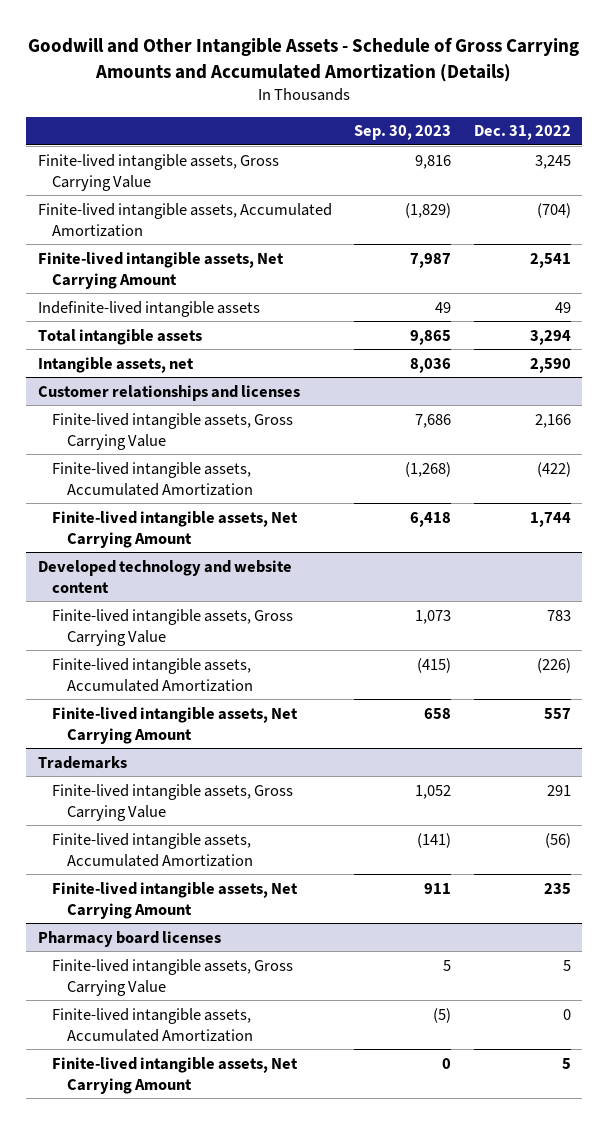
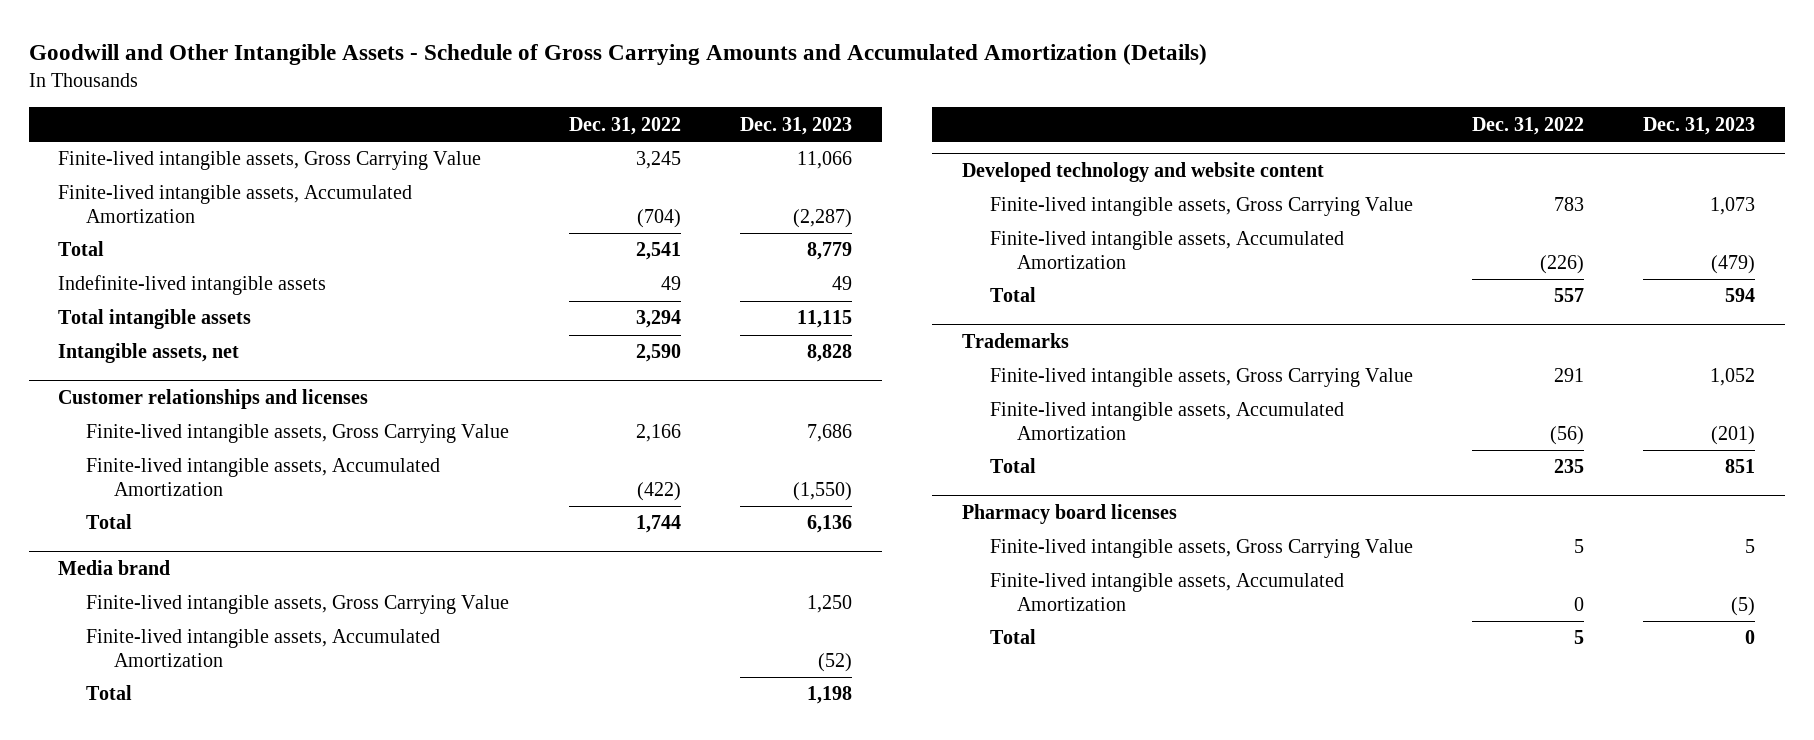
[354,125,452,141] Sep. 30, 2023 -> none
none -> [740,116,853,135] Dec. 31, 2023
[37,251,284,289] Finite-lived intangible assets, Net Carrying Amount -> [58,241,105,257] Total
[52,510,299,548] Finite-lived intangible assets, Net Carrying Amount -> [86,514,133,530] Total
none -> [58,560,171,576] Media brand
none -> [86,595,510,615] Finite-lived intangible assets, Gross Carrying Value
none -> [86,629,441,667] Finite-lived intangible assets, Accumulated Amortization
none -> [86,685,133,701] Total
[52,706,299,744] Finite-lived intangible assets, Net Carrying Amount -> [989,287,1036,303] Total
[52,881,299,919] Finite-lived intangible assets, Net Carrying Amount -> [989,458,1036,474] Total
[52,1056,299,1094] Finite-lived intangible assets, Net Carrying Amount -> [989,629,1036,645] Total

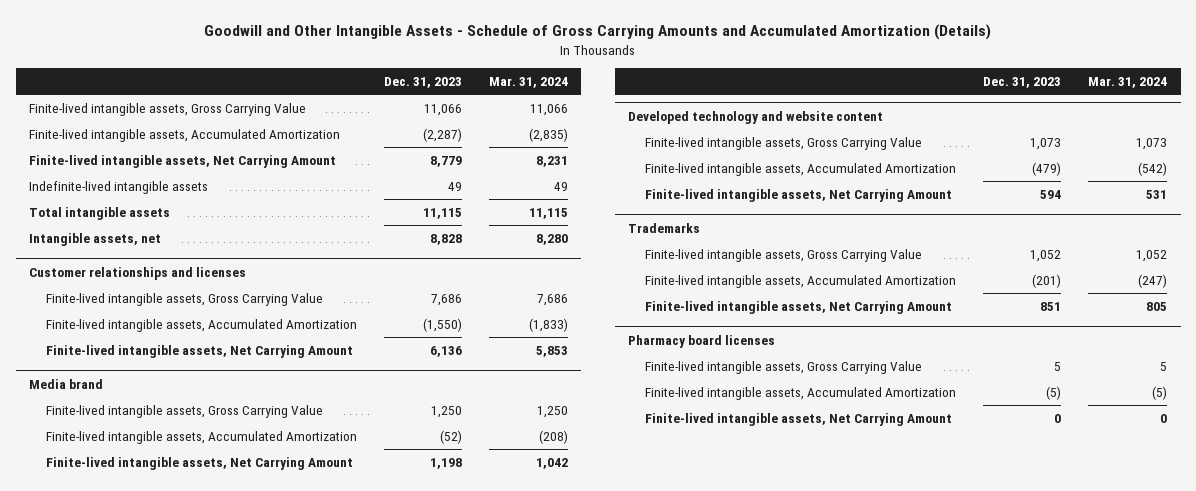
[568,116,681,135] Dec. 31, 2022 -> none
none -> [488,77,568,89] Mar. 31, 2024
[58,241,105,257] Total -> [29,154,337,168] Finite-lived intangible assets, Net Carrying Amount
[86,514,133,530] Total -> [45,344,353,358] Finite-lived intangible assets, Net Carrying Amount
[86,685,133,701] Total -> [45,456,353,470] Finite-lived intangible assets, Net Carrying Amount
[989,287,1036,303] Total -> [645,188,953,202] Finite-lived intangible assets, Net Carrying Amount
[989,458,1036,474] Total -> [645,300,953,314] Finite-lived intangible assets, Net Carrying Amount
[989,629,1036,645] Total -> [645,412,953,426] Finite-lived intangible assets, Net Carrying Amount

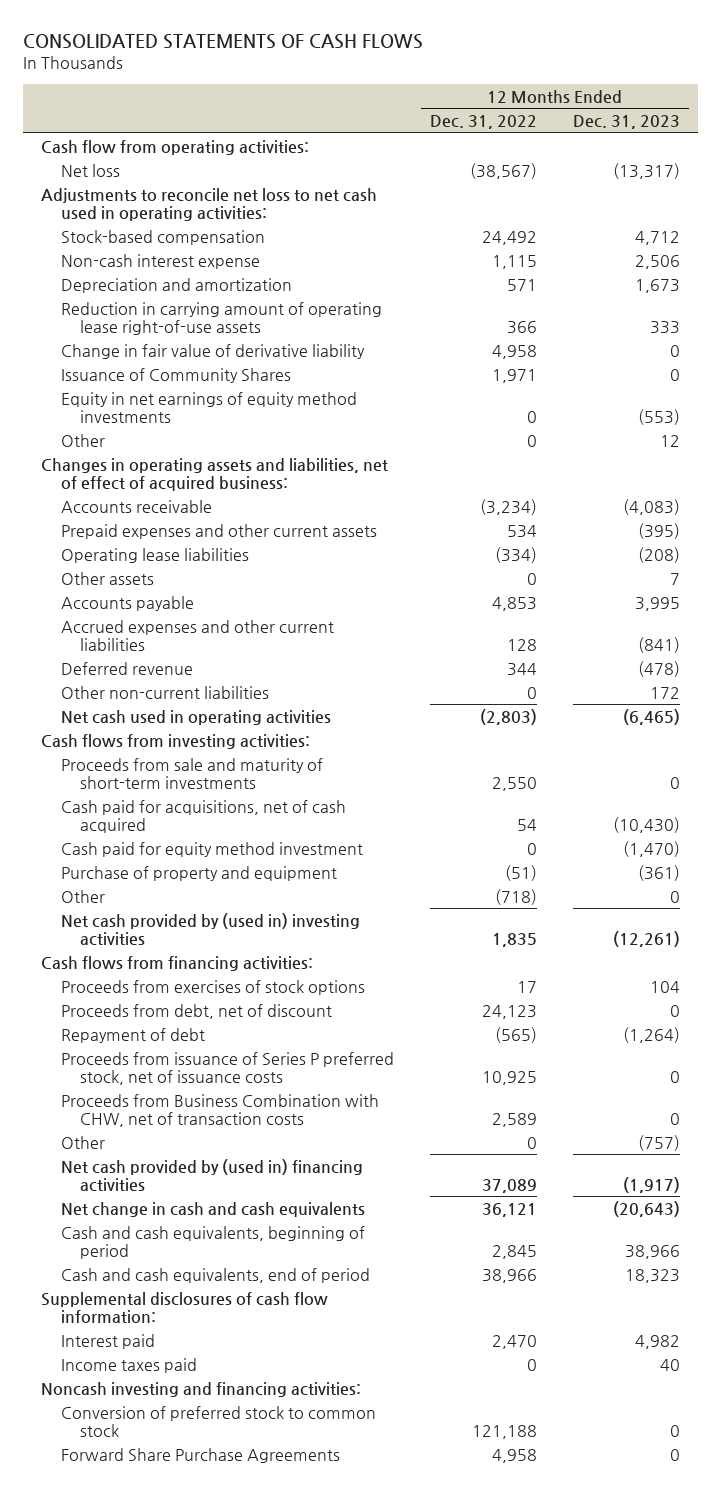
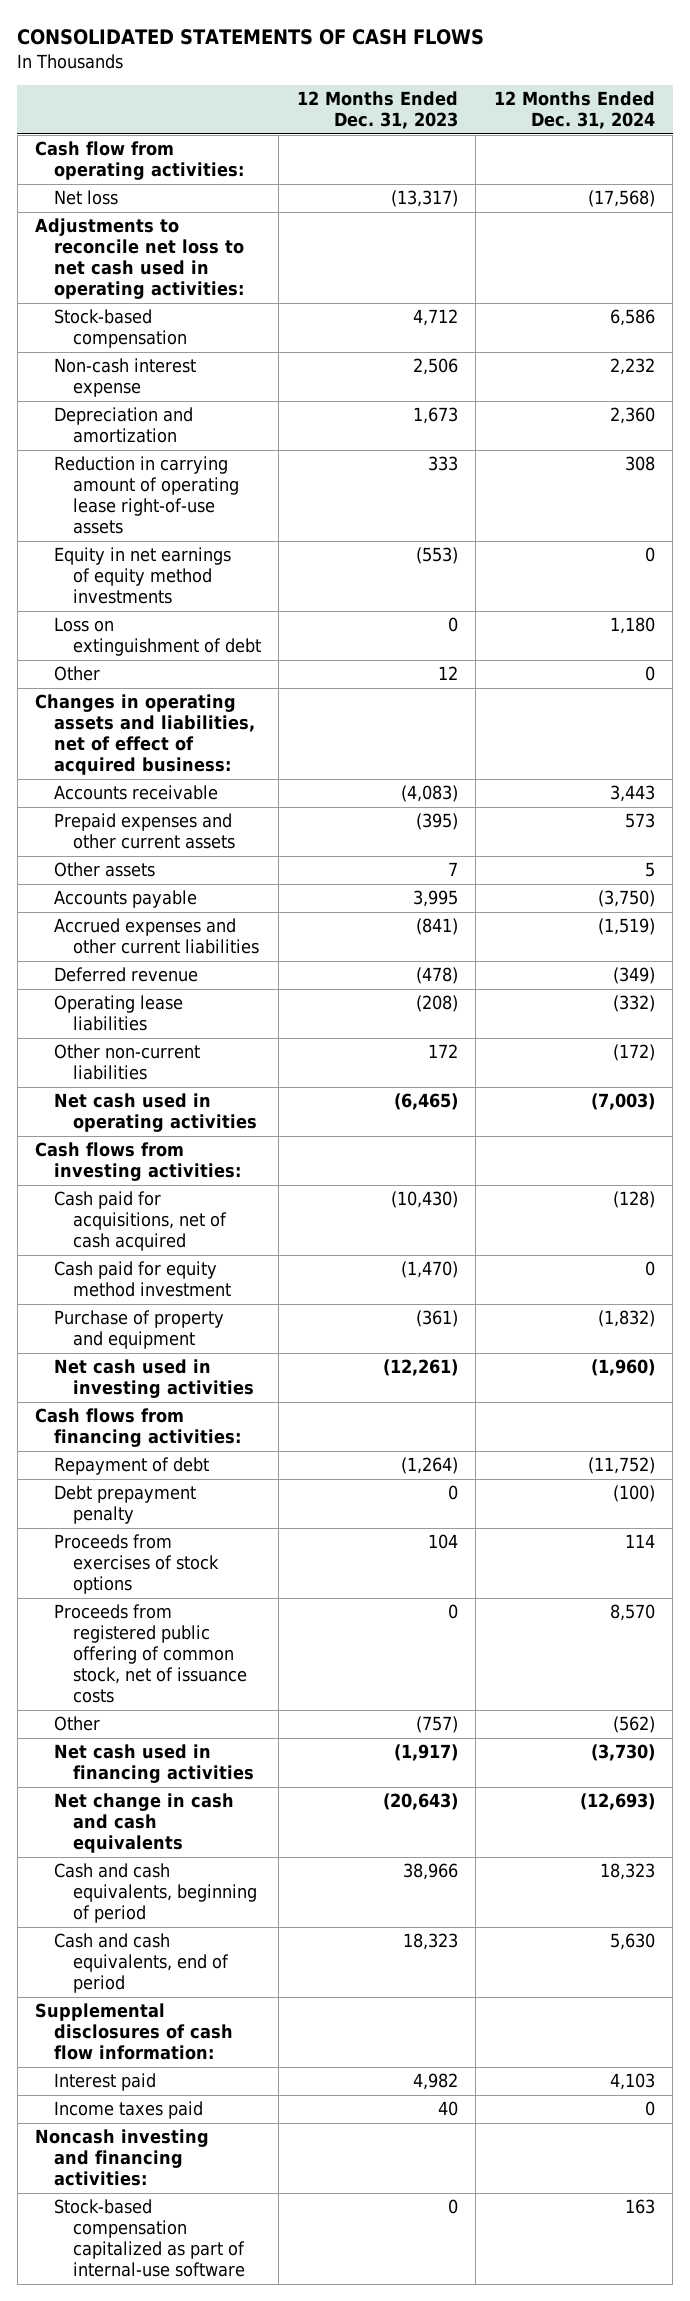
[430,114,538,129] Dec. 31, 2022 -> none
none -> [493,91,655,130] 12 Months Ended Dec. 31, 2024
[60,343,365,359] Change in fair value of derivative liability -> none
[60,367,291,383] Issuance of Community Shares -> none
none -> [53,617,261,657] Loss on extinguishment of debt
[60,547,249,563] Operating lease liabilities -> [53,995,183,1032] Operating lease liabilities
[60,757,323,789] Proceeds from sale and maturity of short-term investments -> none
[60,889,105,903] Other -> none
[60,912,360,946] Net cash provided by (used in) investing activities -> [53,1359,254,1399] Net cash used in investing activities
[60,1003,332,1019] Proceeds from debt, net of discount -> none
[60,1093,379,1127] Proceeds from Business Combination with CHW, net of transaction costs -> none
none -> [53,1485,196,1525] Debt prepayment penalty
[60,979,365,995] Proceeds from exercises of stock options -> [53,1534,219,1595] Proceeds from exercises of stock options
[60,1051,394,1085] Proceeds from issuance of Series P preferred stock, net of issuance costs -> [53,1604,247,1704] Proceeds from registered public offering of common stock, net of issuance costs
[60,1158,363,1192] Net cash provided by (used in) financing activities -> [53,1744,254,1784] Net cash used in financing activities
[60,1405,376,1437] Conversion of preferred stock to common stock -> none
[60,1447,340,1463] Forward Share Purchase Agreements -> none
none -> [53,2199,245,2278] Stock-based compensation capitalized as part of internal-use software

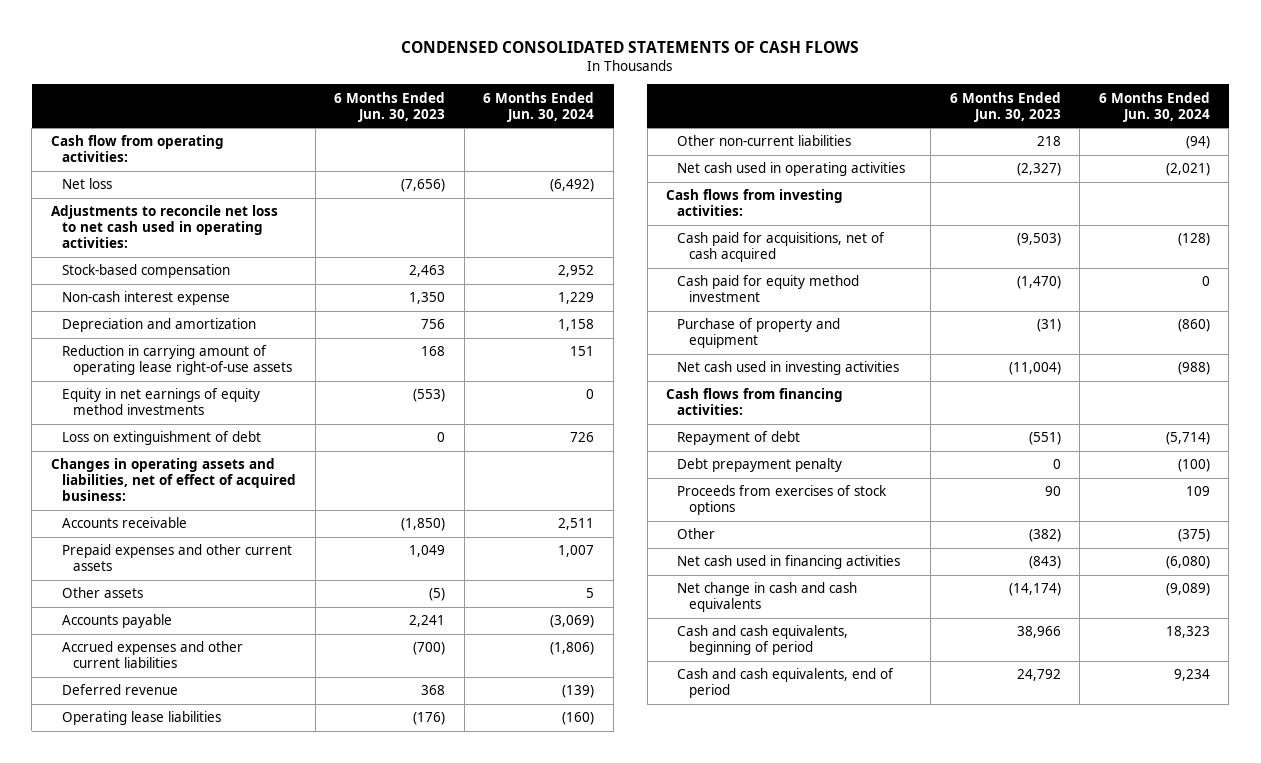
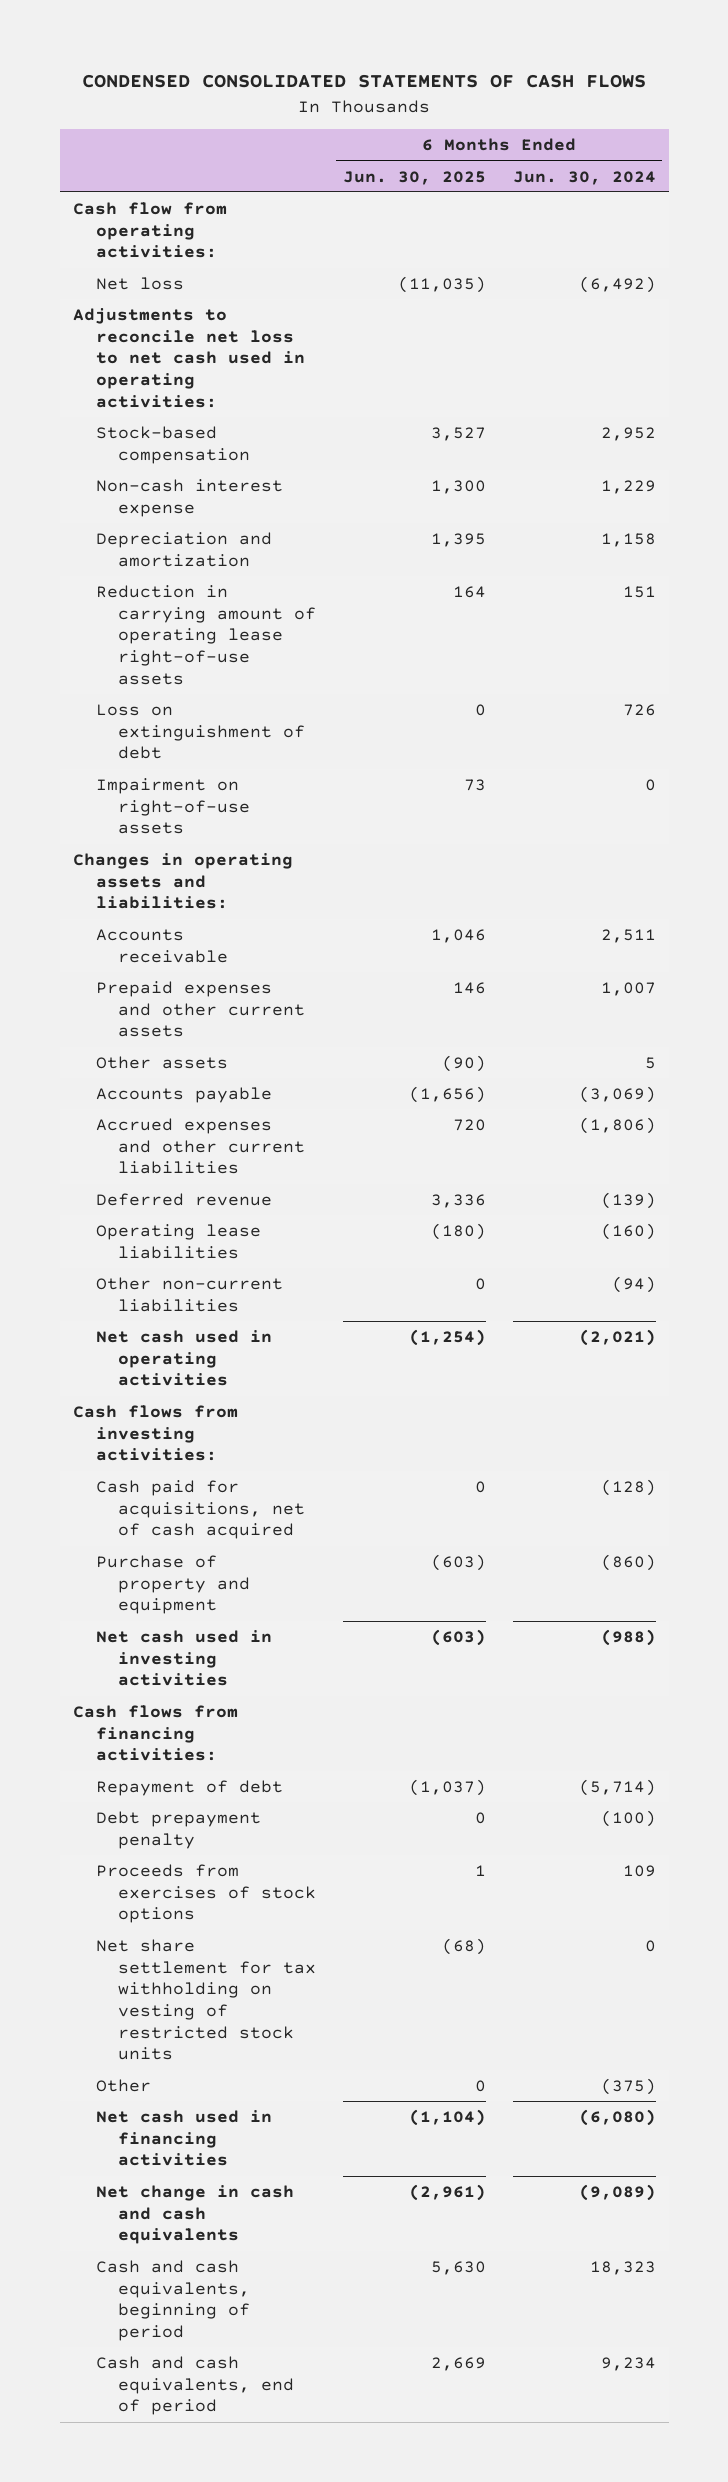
[334,91,446,122] 6 Months Ended Jun. 30, 2023 -> none
none -> [343,170,487,185] Jun. 30, 2025
[62,388,261,416] Equity in net earnings of equity method investments -> none
none -> [95,777,251,835] Impairment on right-of-use assets
[50,458,297,502] Changes in operating assets and liabilities, net of effect of acquired business: -> [72,852,293,910] Changes in operating assets and liabilities:
[677,275,860,303] Cash paid for equity method investment -> none
none -> [95,1938,317,2061] Net share settlement for tax withholding on vesting of restricted stock units

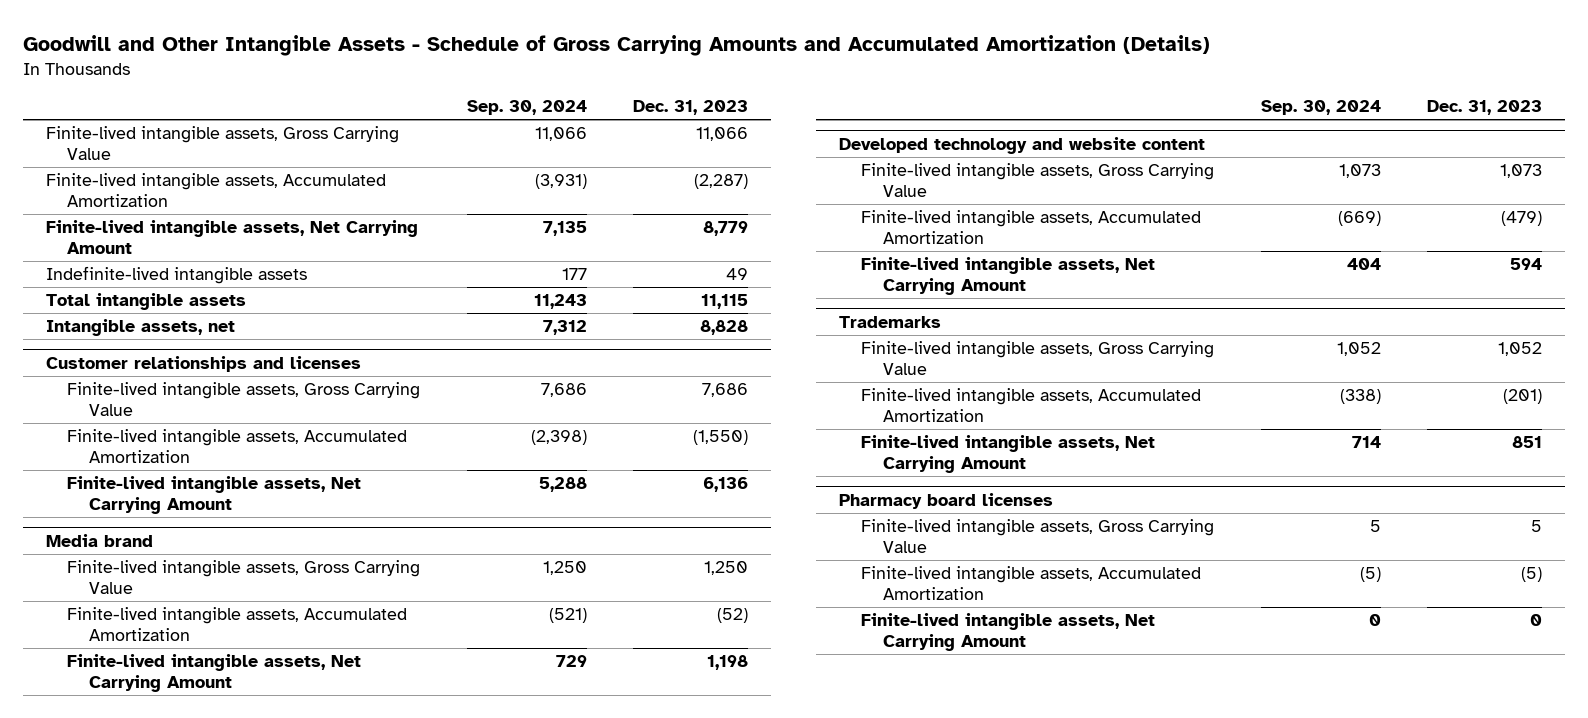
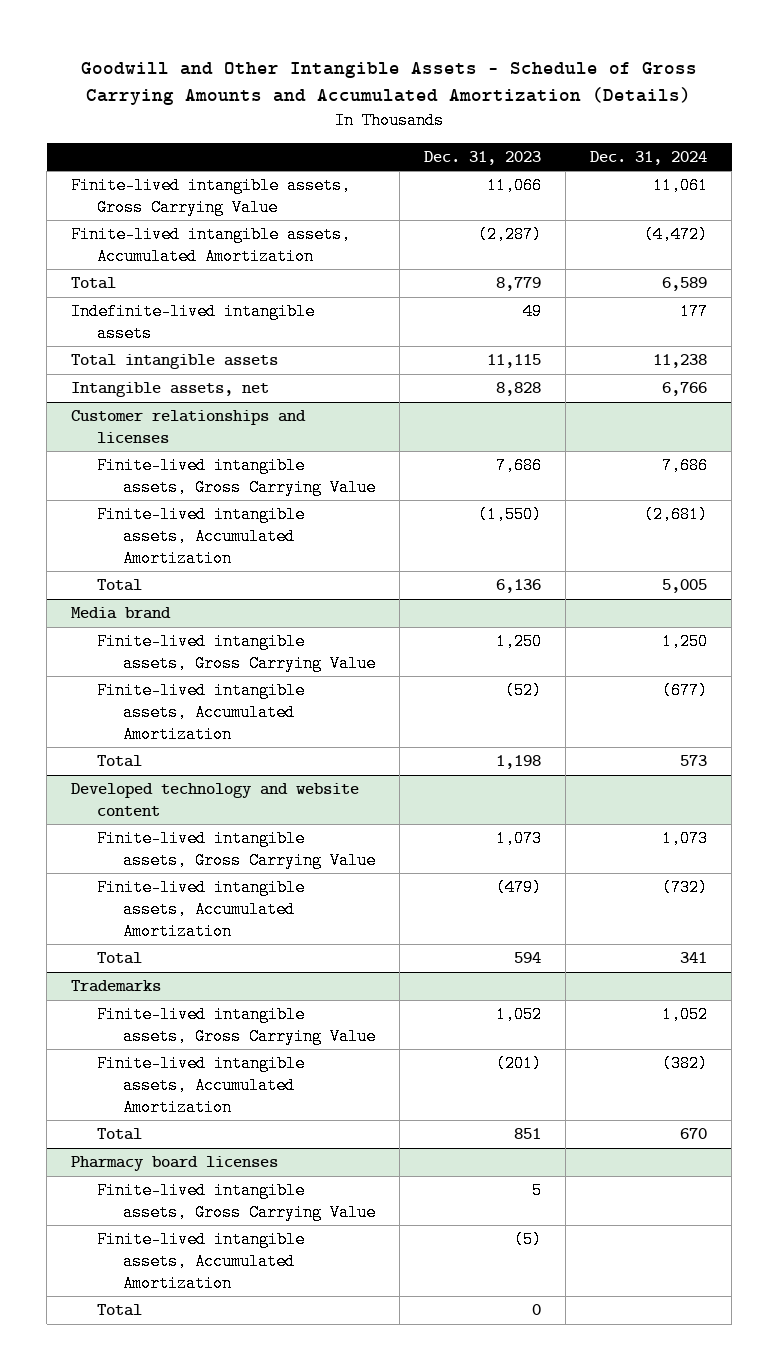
[466,100,587,116] Sep. 30, 2024 -> none
none -> [590,150,708,165] Dec. 31, 2024
[45,220,418,255] Finite-lived intangible assets, Net Carrying Amount -> [71,277,117,290] Total
[67,476,362,515] Finite-lived intangible assets, Net Carrying Amount -> [97,579,143,592] Total
[67,654,362,693] Finite-lived intangible assets, Net Carrying Amount -> [97,755,143,768] Total
[861,257,1156,296] Finite-lived intangible assets, Net Carrying Amount -> [97,952,143,965] Total
[861,435,1156,474] Finite-lived intangible assets, Net Carrying Amount -> [97,1128,143,1141] Total
[861,613,1156,652] Finite-lived intangible assets, Net Carrying Amount -> [97,1304,143,1317] Total

